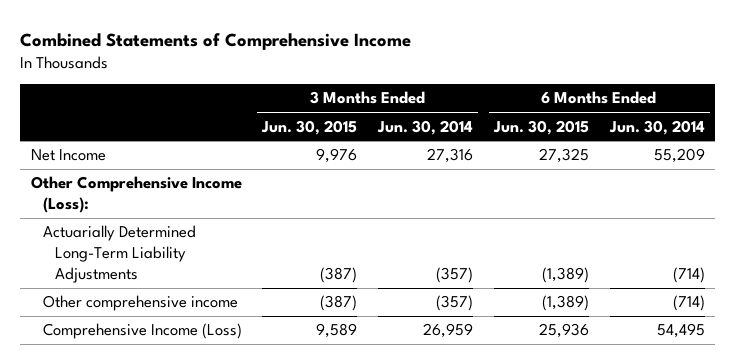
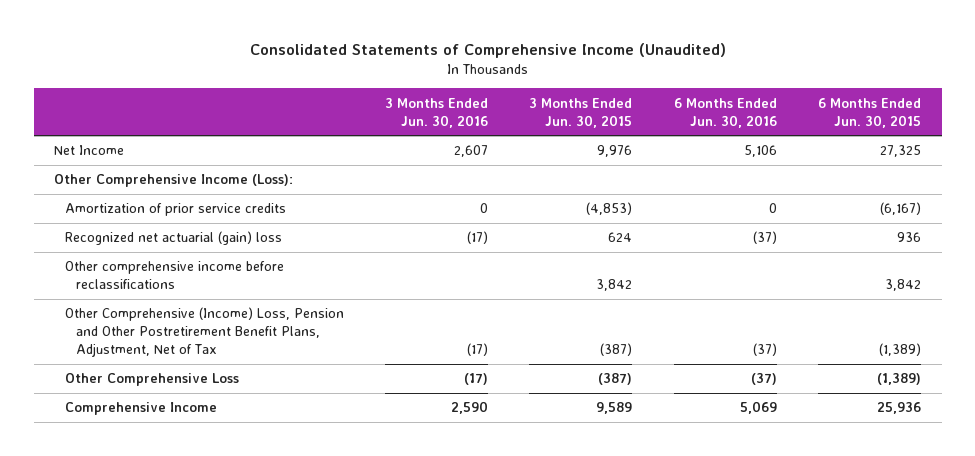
[20,32,412,50] Combined Statements of Comprehensive Income -> [249,43,726,59] Consolidated Statements of Comprehensive Income (Unaudited)
[377,119,474,135] Jun. 30, 2014 -> none
[608,119,705,135] Jun. 30, 2014 -> none
none -> [385,97,489,128] 3 Months Ended Jun. 30, 2016
none -> [673,97,777,128] 6 Months Ended Jun. 30, 2016
none -> [64,203,286,217] Amortization of prior service credits
none -> [64,231,282,246] Recognized net actuarial (gain) loss
none -> [64,261,284,290] Other comprehensive income before reclassifications
[42,225,196,284] Actuarially Determined Long-Term Liability Adjustments -> [64,307,344,358] Other Comprehensive (Income) Loss, Pension and Other Postretirement Benefit Plans, Adjustment, Net of Tax
[42,295,238,312] Other comprehensive income -> [64,373,239,387] Other Comprehensive Loss
[42,323,242,340] Comprehensive Income (Loss) -> [64,402,217,416] Comprehensive Income

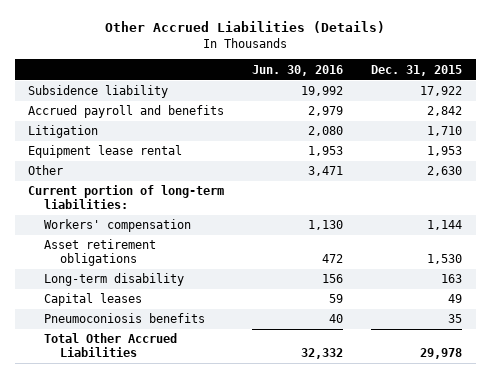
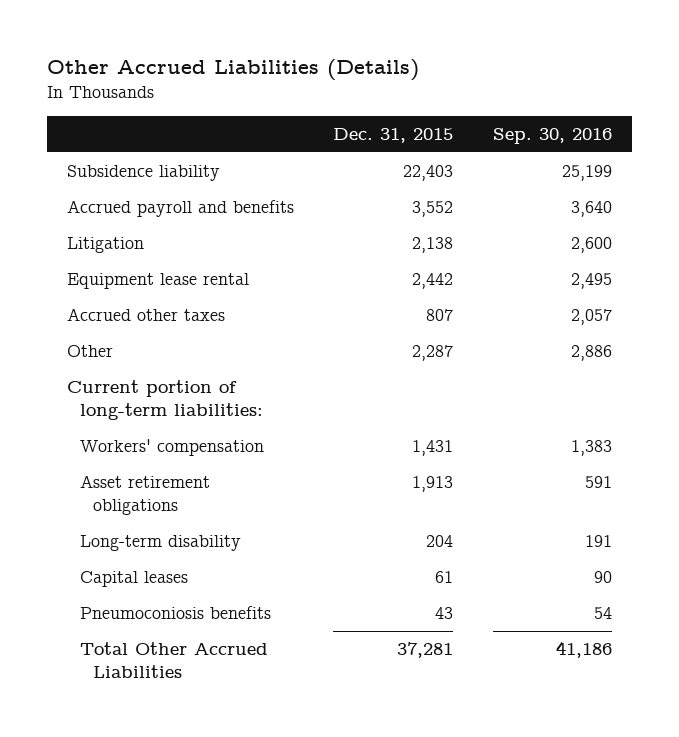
[252,64,344,76] Jun. 30, 2016 -> none
none -> [492,127,612,144] Sep. 30, 2016
[419,86,462,97] 17,922 -> [403,164,454,181] 22,403
[426,106,462,117] 2,842 -> [412,200,454,217] 3,552
[426,126,462,137] 1,710 -> [412,236,454,253] 2,138
[426,146,462,157] 1,953 -> [412,272,454,289] 2,442
none -> [66,307,225,321] Accrued other taxes
[426,166,462,177] 2,630 -> [412,344,454,361] 2,287
[426,220,462,231] 1,144 -> [412,439,454,456] 1,431
[426,254,462,265] 1,530 -> [412,475,454,492] 1,913
[440,274,462,284] 163 -> [426,534,454,547] 204
[447,294,462,304] 49 -> [435,570,454,583] 61
[447,314,462,324] 35 -> [435,606,454,619] 43
[419,348,462,360] 29,978 -> [397,641,454,658] 37,281

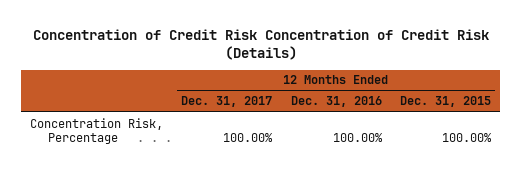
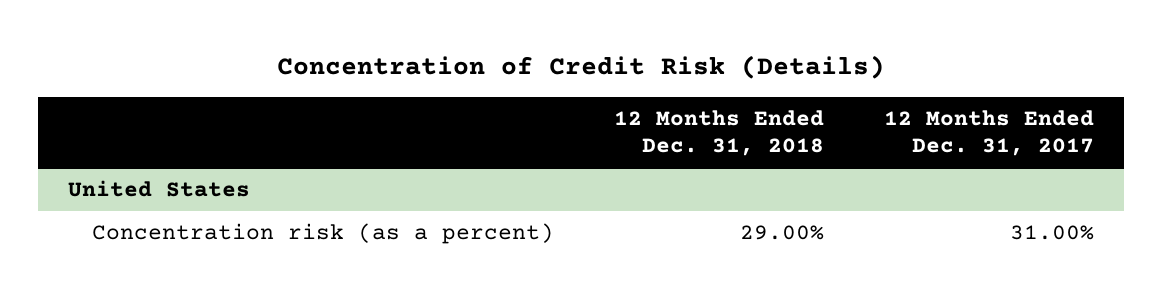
[32,28,489,60] Concentration of Credit Risk Concentration of Credit Risk (Details) -> [276,54,885,79] Concentration of Credit Risk (Details)
[290,96,382,108] Dec. 31, 2016 -> none
[399,96,491,108] Dec. 31, 2015 -> none
none -> [613,110,824,157] 12 Months Ended Dec. 31, 2018
none -> [67,180,250,198] United States
[30,117,164,145] Concentration Risk, Percentage -> [91,223,554,245] Concentration risk (as a percent)
[223,133,274,143] 100.00% -> [1009,225,1094,241] 31.00%

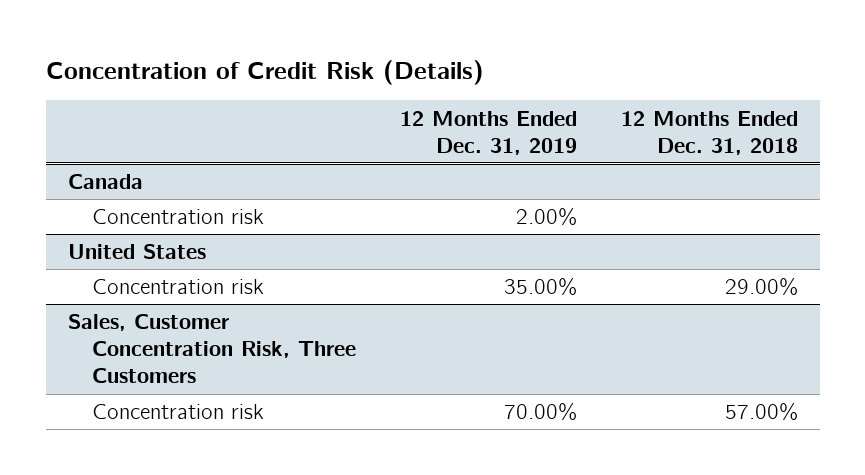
[883,110,1094,157] 12 Months Ended Dec. 31, 2017 -> none
none -> [399,110,577,155] 12 Months Ended Dec. 31, 2019
none -> [67,174,143,190] Canada
none -> [91,209,264,225] Concentration risk
[91,223,554,245] Concentration risk (as a percent) -> [91,279,264,295] Concentration risk
none -> [67,314,356,384] Sales, Customer Concentration Risk, Three Customers
none -> [91,404,264,420] Concentration risk

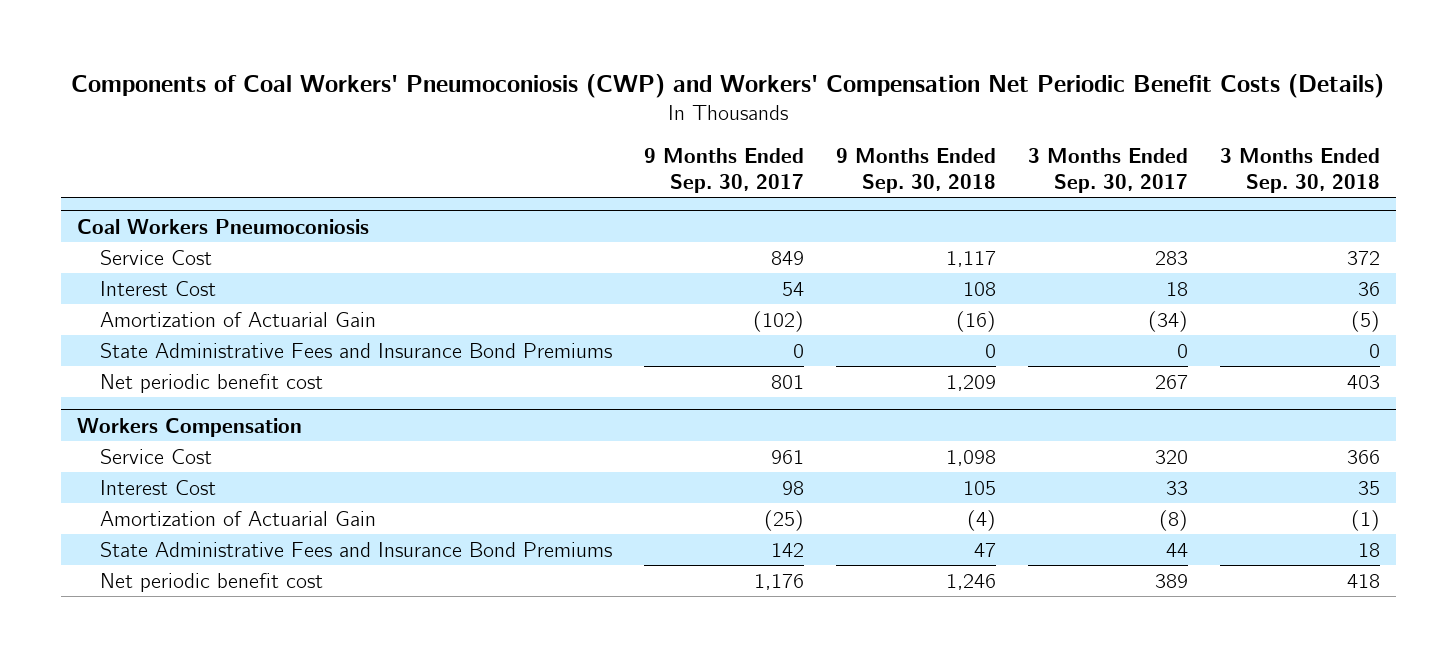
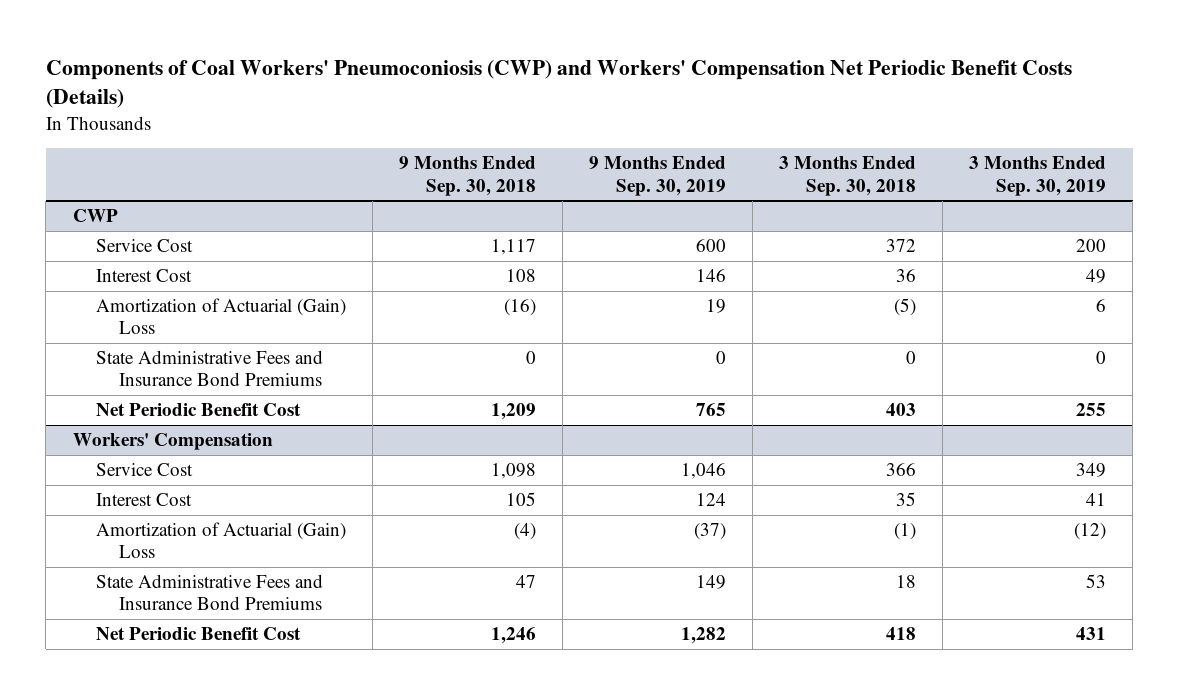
[643,147,804,193] 9 Months Ended Sep. 30, 2017 -> none
[1027,147,1188,193] 3 Months Ended Sep. 30, 2017 -> none
none -> [589,156,727,196] 9 Months Ended Sep. 30, 2019
none -> [969,156,1107,196] 3 Months Ended Sep. 30, 2019
[76,218,369,234] Coal Workers Pneumoconiosis -> [72,209,118,223] CWP
[99,311,376,327] Amortization of Actuarial Gain -> [95,298,346,335] Amortization of Actuarial (Gain) Loss
[99,373,323,393] Net periodic benefit cost -> [95,403,301,417] Net Periodic Benefit Cost
[76,417,302,437] Workers Compensation -> [72,433,273,451] Workers' Compensation
[99,510,376,526] Amortization of Actuarial Gain -> [95,522,346,559] Amortization of Actuarial (Gain) Loss
[99,572,323,592] Net periodic benefit cost -> [95,627,301,641] Net Periodic Benefit Cost

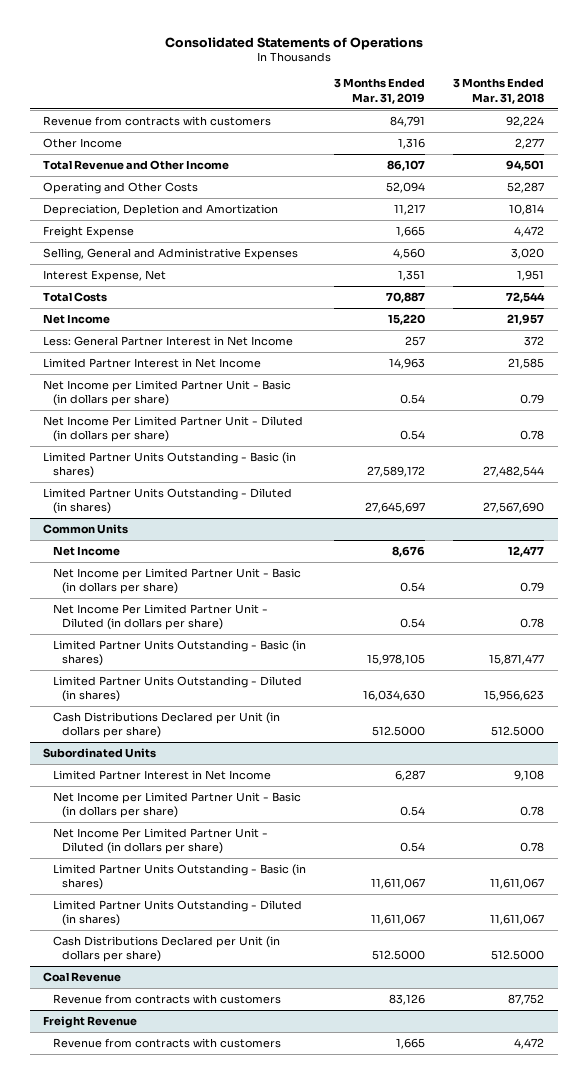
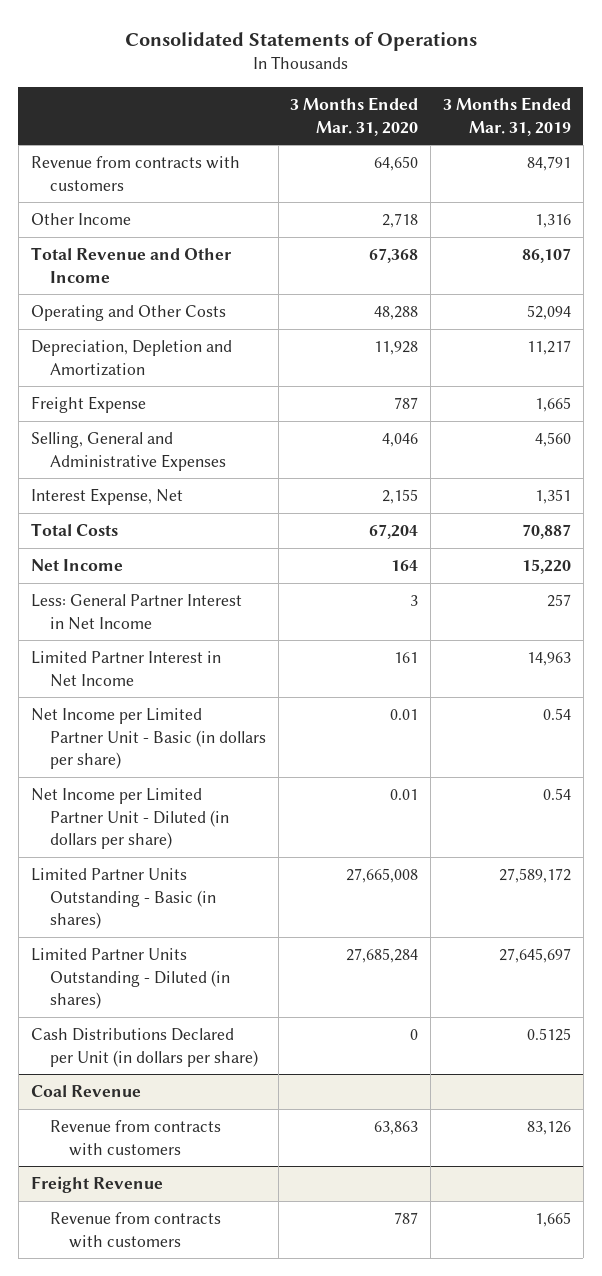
[452,78,544,104] 3 Months Ended Mar. 31, 2018 -> none
none -> [290,96,419,136] 3 Months Ended Mar. 31, 2020
[43,416,304,443] Net Income Per Limited Partner Unit - Diluted (in dollars per share) -> [30,788,229,850] Net Income per Limited Partner Unit - Diluted (in dollars per share)
[43,524,129,535] Common Units -> none
[52,546,120,557] Net Income -> none
[52,568,301,595] Net Income per Limited Partner Unit - Basic (in dollars per share) -> none
[52,604,268,631] Net Income Per Limited Partner Unit - Diluted (in dollars per share) -> none
[52,640,306,667] Limited Partner Units Outstanding - Basic (in shares) -> none
[52,676,302,703] Limited Partner Units Outstanding - Diluted (in shares) -> none
[43,748,157,759] Subordinated Units -> none
[52,770,271,781] Limited Partner Interest in Net Income -> none
[52,792,301,819] Net Income per Limited Partner Unit - Basic (in dollars per share) -> none
[52,828,268,855] Net Income Per Limited Partner Unit - Diluted (in dollars per share) -> none
[52,864,306,891] Limited Partner Units Outstanding - Basic (in shares) -> none
[52,900,302,927] Limited Partner Units Outstanding - Diluted (in shares) -> none
[52,936,280,963] Cash Distributions Declared per Unit (in dollars per share) -> none
[371,726,425,737] 512.5000 -> [527,1028,572,1042] 0.5125

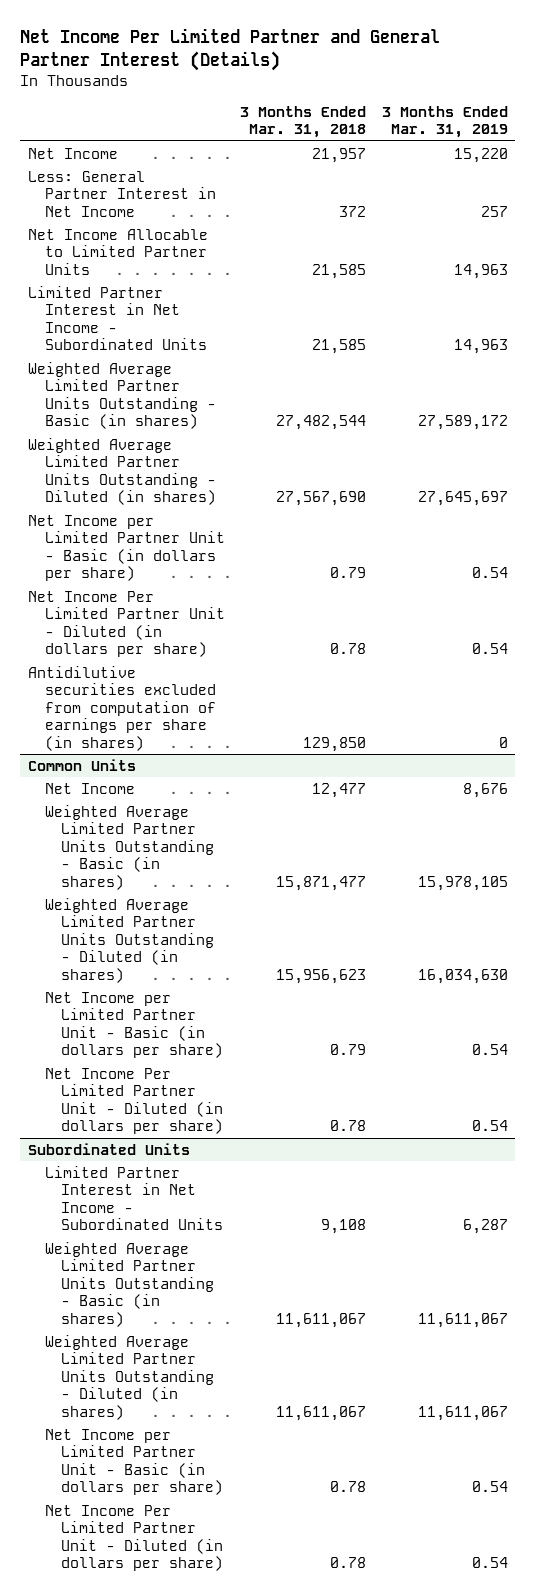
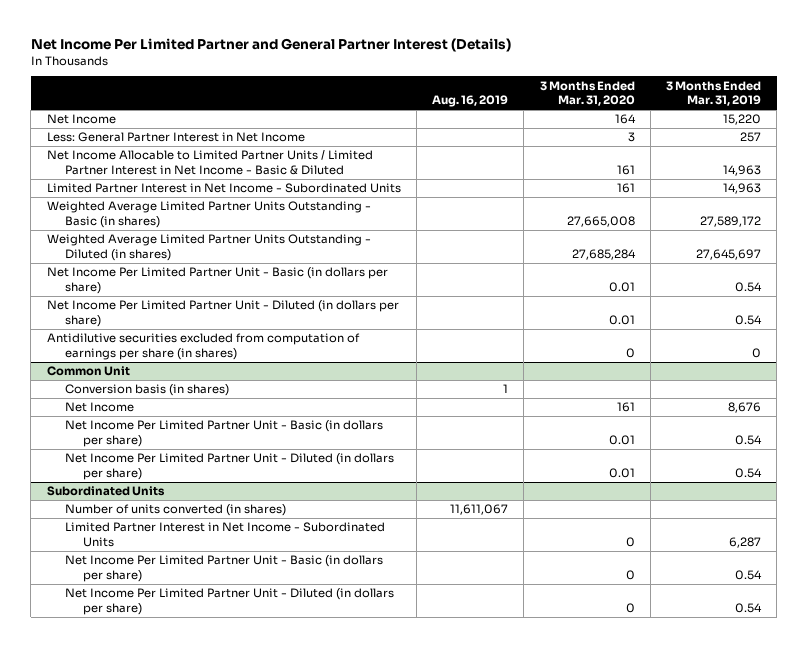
[240,105,367,139] 3 Months Ended Mar. 31, 2018 -> none
none -> [432,95,509,108] Aug. 16, 2019
none -> [539,80,635,107] 3 Months Ended Mar. 31, 2020
[28,228,209,275] Net Income Allocable to Limited Partner Units -> [46,150,373,176] Net Income Allocable to Limited Partner Units / Limited Partner Interest in Net Income - Basic & Diluted
[28,514,225,582] Net Income per Limited Partner Unit - Basic (in dollars per share) -> [46,267,388,295] Net Income Per Limited Partner Unit - Basic (in dollars per share)
[28,758,137,771] Common Units -> [46,366,130,377] Common Unit
none -> [64,384,229,397] Conversion basis (in shares)
[44,804,215,890] Weighted Average Limited Partner Units Outstanding - Basic (in shares) -> none
[44,897,215,983] Weighted Average Limited Partner Units Outstanding - Diluted (in shares) -> none
[44,991,224,1059] Net Income per Limited Partner Unit - Basic (in dollars per share) -> [64,420,383,448] Net Income Per Limited Partner Unit - Basic (in dollars per share)
none -> [64,504,286,517] Number of units converted (in shares)
[44,1241,215,1327] Weighted Average Limited Partner Units Outstanding - Basic (in shares) -> none
[44,1334,215,1420] Weighted Average Limited Partner Units Outstanding - Diluted (in shares) -> none
[44,1428,224,1496] Net Income per Limited Partner Unit - Basic (in dollars per share) -> [64,555,383,583] Net Income Per Limited Partner Unit - Basic (in dollars per share)

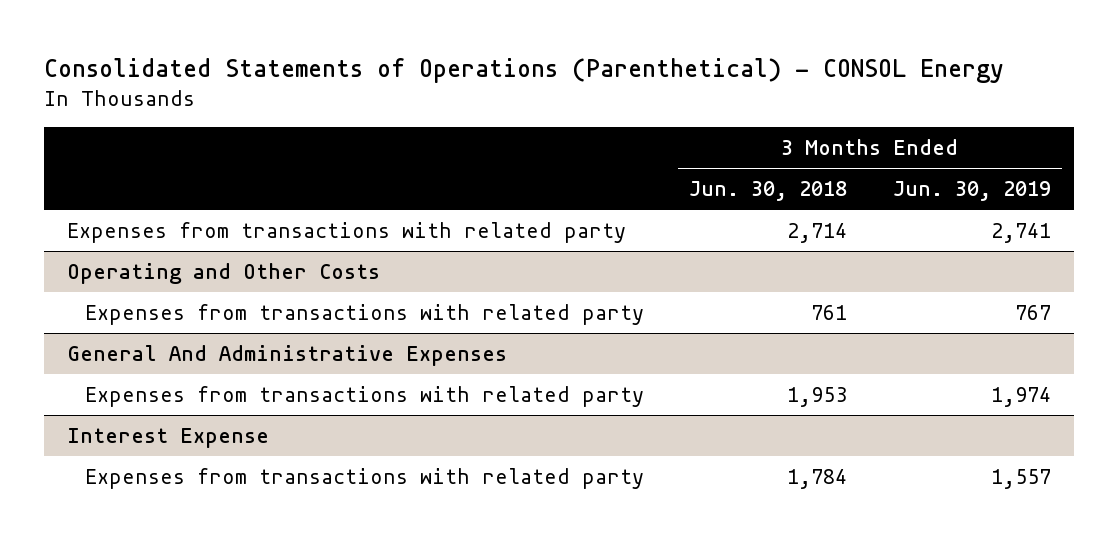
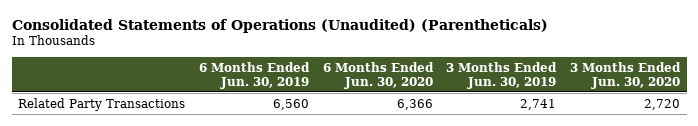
[43,58,1004,84] Consolidated Statements of Operations (Parenthetical) - CONSOL Energy -> [11,18,548,33] Consolidated Statements of Operations (Unaudited) (Parentheticals)
[689,181,848,202] Jun. 30, 2018 -> none
none -> [198,61,310,89] 6 Months Ended Jun. 30, 2019
none -> [322,61,434,89] 6 Months Ended Jun. 30, 2020
none -> [569,61,681,89] 3 Months Ended Jun. 30, 2020
[66,262,380,284] Operating and Other Costs -> none
[84,303,644,325] Expenses from transactions with related party -> none
[66,344,507,366] General And Administrative Expenses -> none
[84,385,644,407] Expenses from transactions with related party -> none
[66,427,269,448] Interest Expense -> none
[84,467,644,489] Expenses from transactions with related party -> none
[66,221,626,243] Expenses from transactions with related party -> [18,97,186,111] Related Party Transactions

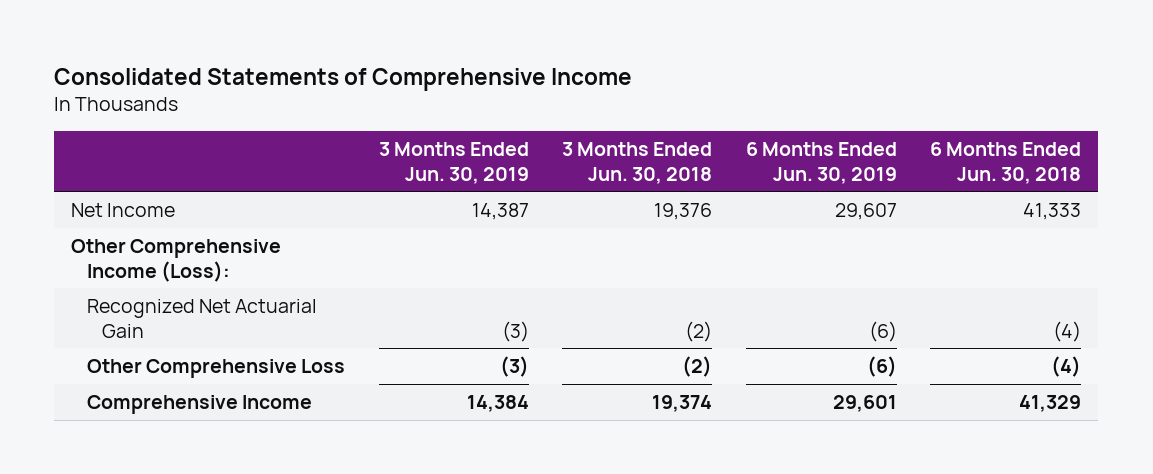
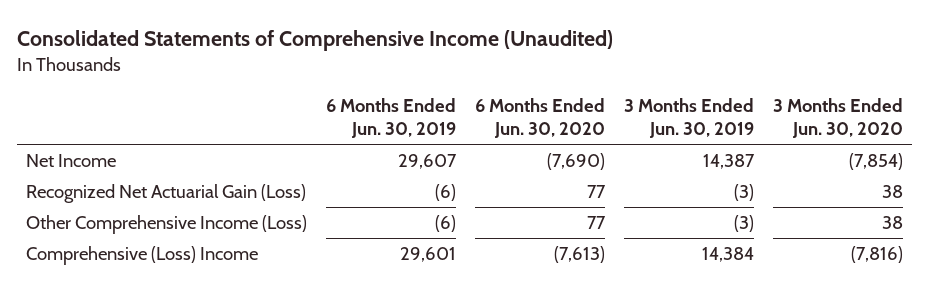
[54,67,633,91] Consolidated Statements of Comprehensive Income -> [16,29,613,51] Consolidated Statements of Comprehensive Income (Unaudited)
[562,141,713,184] 3 Months Ended Jun. 30, 2018 -> none
[930,141,1082,184] 6 Months Ended Jun. 30, 2018 -> none
none -> [474,97,605,139] 6 Months Ended Jun. 30, 2020
none -> [772,97,903,139] 3 Months Ended Jun. 30, 2020
[71,238,282,282] Other Comprehensive Income (Loss): -> none
[86,298,317,338] Recognized Net Actuarial Gain -> [26,183,307,203] Recognized Net Actuarial Gain (Loss)
[86,358,345,378] Other Comprehensive Loss -> [26,214,308,234] Other Comprehensive Income (Loss)
[86,394,312,414] Comprehensive Income -> [26,245,259,265] Comprehensive (Loss) Income

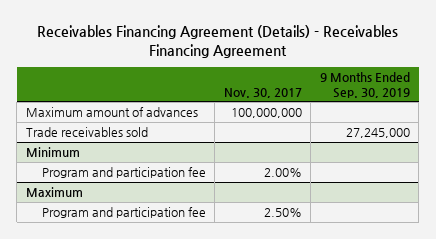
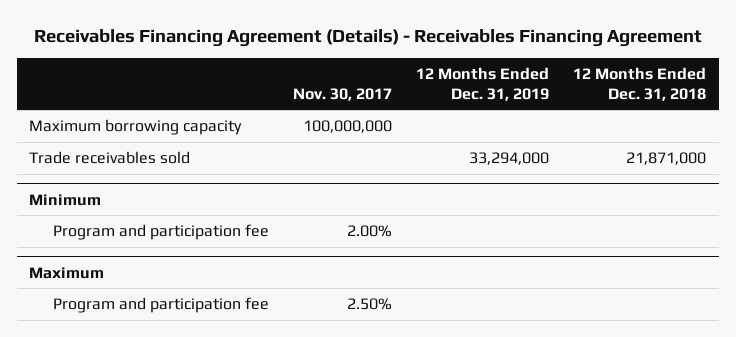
[319,71,410,98] 9 Months Ended Sep. 30, 2019 -> none
none -> [416,67,550,101] 12 Months Ended Dec. 31, 2019
none -> [573,67,707,101] 12 Months Ended Dec. 31, 2018
[25,107,198,118] Maximum amount of advances -> [29,119,243,136] Maximum borrowing capacity

